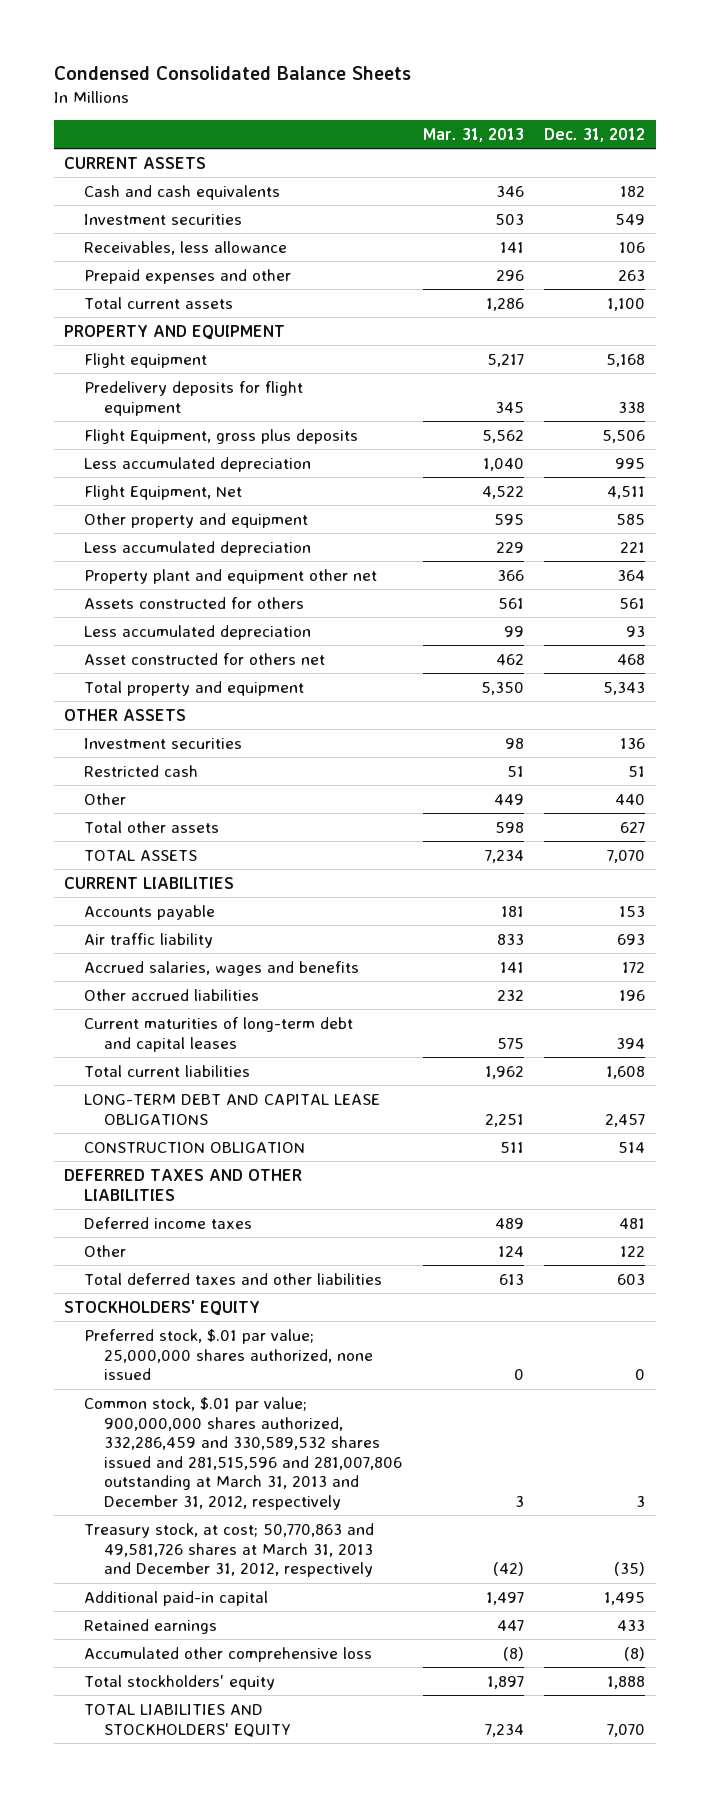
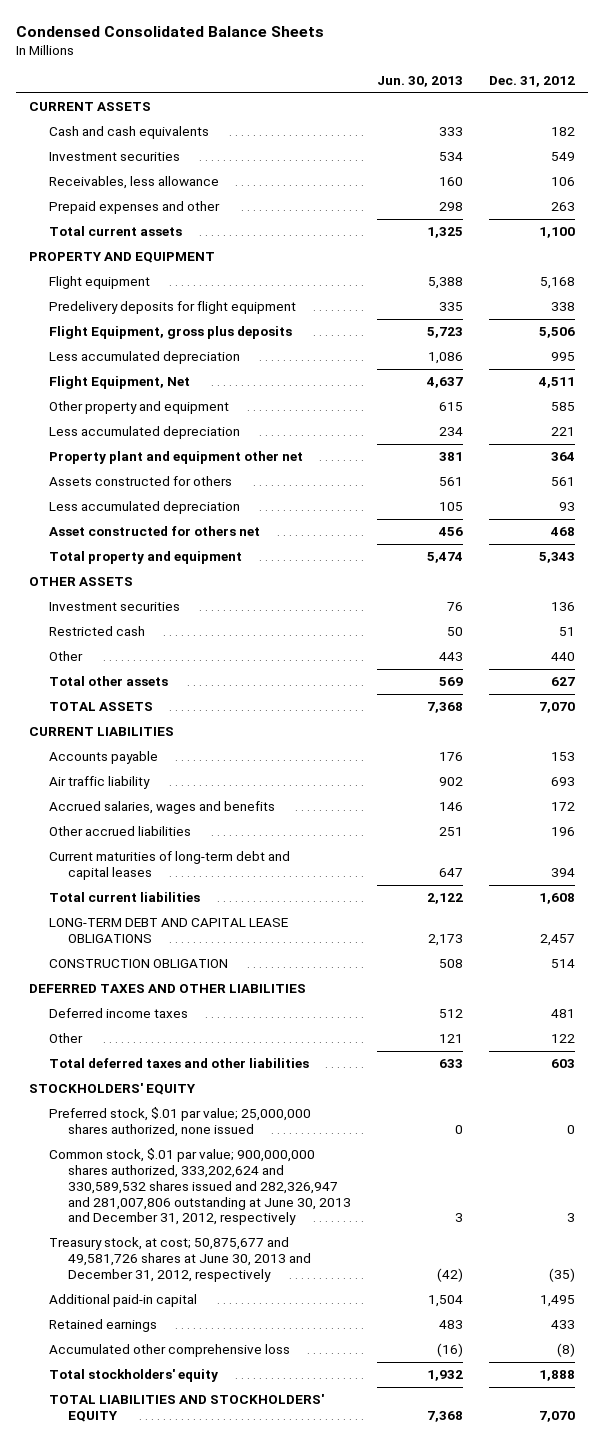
[422,127,524,142] Mar. 31, 2013 -> none
none -> [377,76,464,88] Jun. 30, 2013
[84,1396,403,1510] Common stock, $.01 par value; 900,000,000 shares authorized, 332,286,459 and 330,589,532 shares issued and 281,515,596 and 281,007,806 outstanding at March 31, 2013 and December 31, 2012, respectively -> [48,1148,351,1226] Common stock, $.01 par value; 900,000,000 shares authorized, 333,202,624 and 330,589,532 shares issued and 282,326,947 and 281,007,806 outstanding at June 30, 2013 and December 31, 2012, respectively
[84,1522,375,1578] Treasury stock, at cost; 50,770,863 and 49,581,726 shares at March 31, 2013 and December 31, 2012, respectively -> [48,1237,311,1282] Treasury stock, at cost; 50,875,677 and 49,581,726 shares at June 30, 2013 and December 31, 2012, respectively

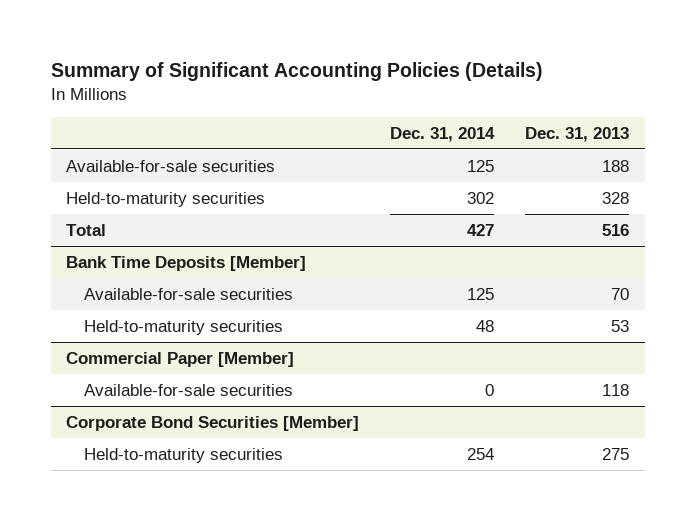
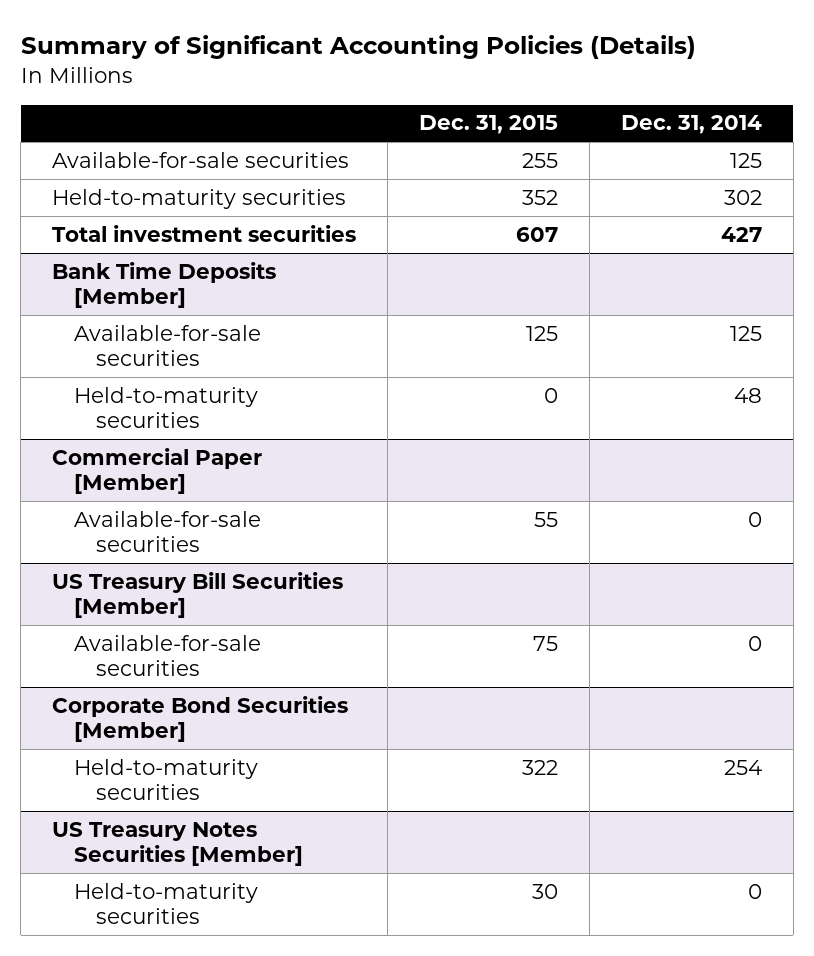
[525,126,630,142] Dec. 31, 2013 -> none
none -> [419,115,559,135] Dec. 31, 2015
[66,223,107,236] Total -> [52,224,357,242] Total investment securities
none -> [52,571,344,618] US Treasury Bill Securities [Member]
none -> [73,634,261,676] Available-for-sale securities
none -> [52,821,303,866] US Treasury Notes Securities [Member]
none -> [73,882,258,924] Held-to-maturity securities

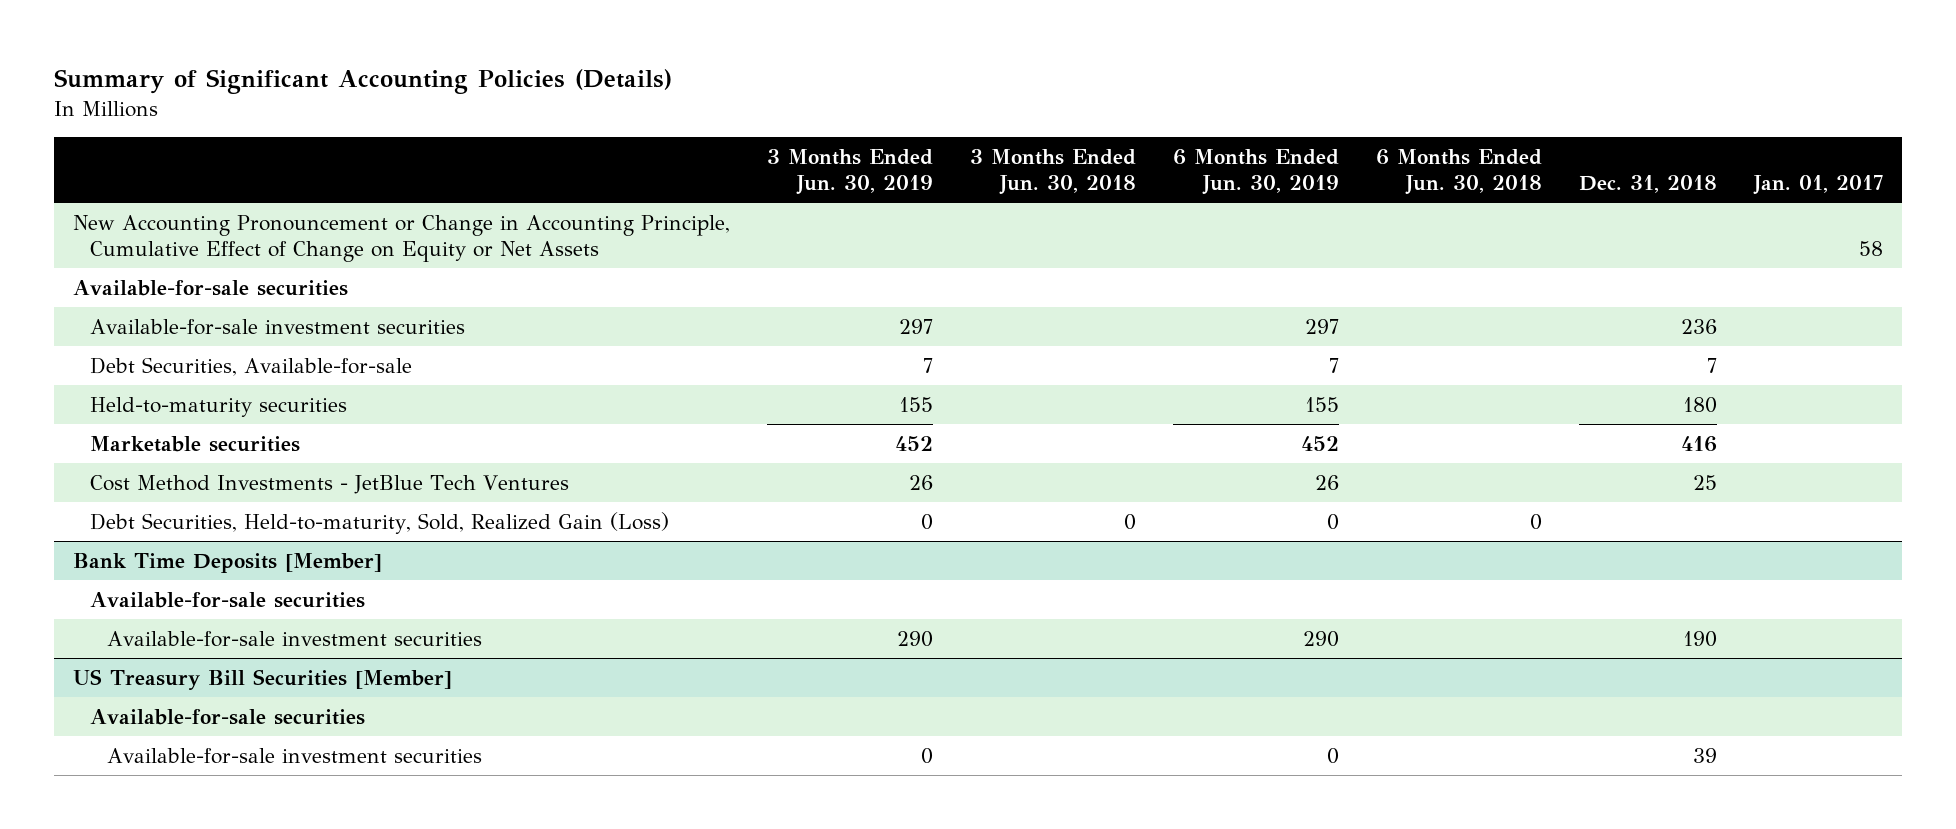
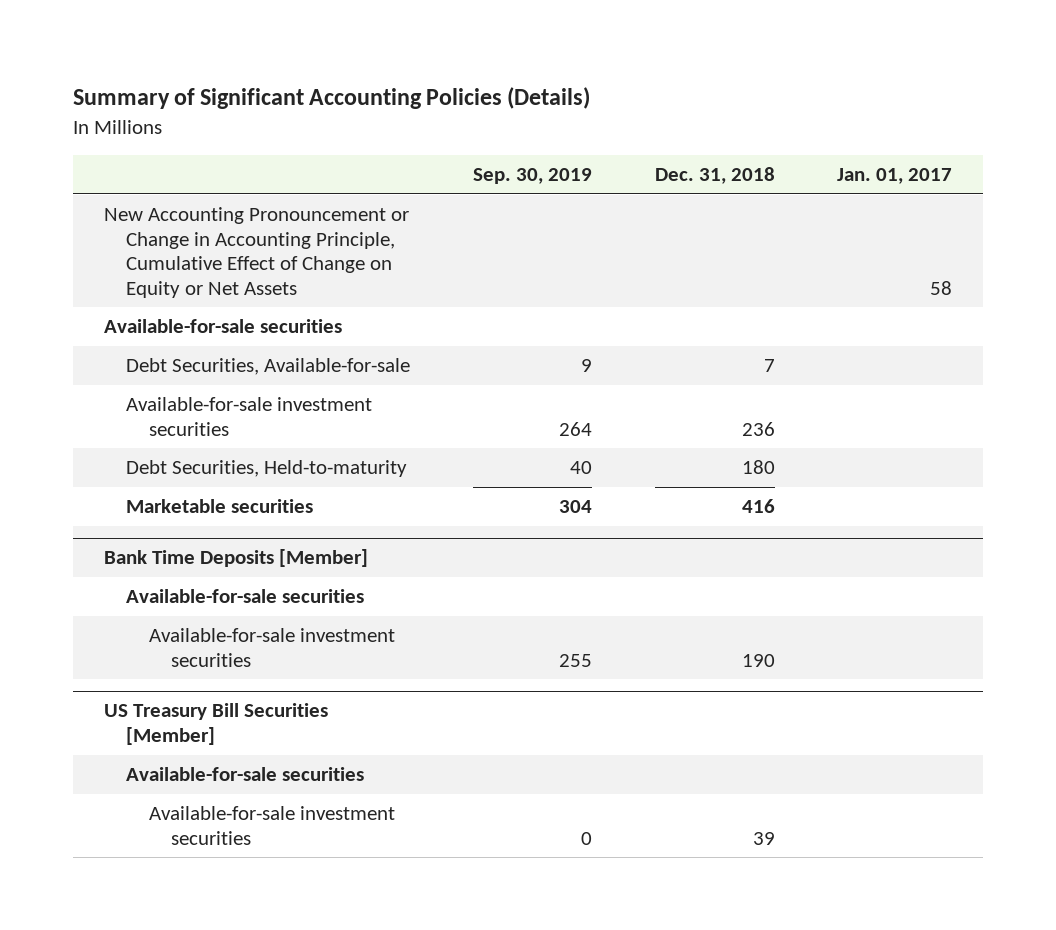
[766,148,933,195] 3 Months Ended Jun. 30, 2019 -> none
[969,148,1136,195] 3 Months Ended Jun. 30, 2018 -> none
[1173,148,1340,195] 6 Months Ended Jun. 30, 2019 -> none
[1376,148,1543,195] 6 Months Ended Jun. 30, 2018 -> none
none -> [472,168,592,185] Sep. 30, 2019
[90,319,466,336] Available-for-sale investment securities -> [126,397,373,436] Available-for-sale investment securities
[90,397,348,418] Held-to-maturity securities -> [126,460,408,478] Debt Securities, Held-to-maturity
[90,475,570,495] Cost Method Investments - JetBlue Tech Ventures -> none
[90,512,670,535] Debt Securities, Held-to-maturity, Sold, Realized Gain (Loss) -> none

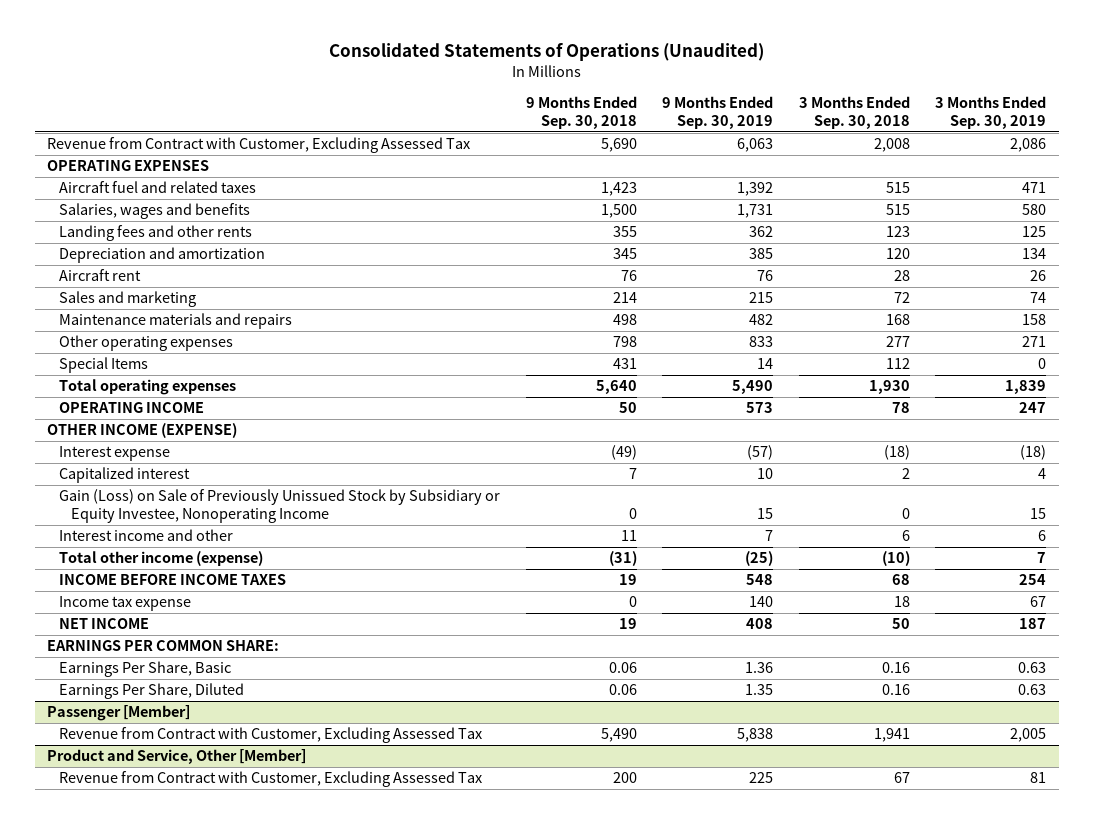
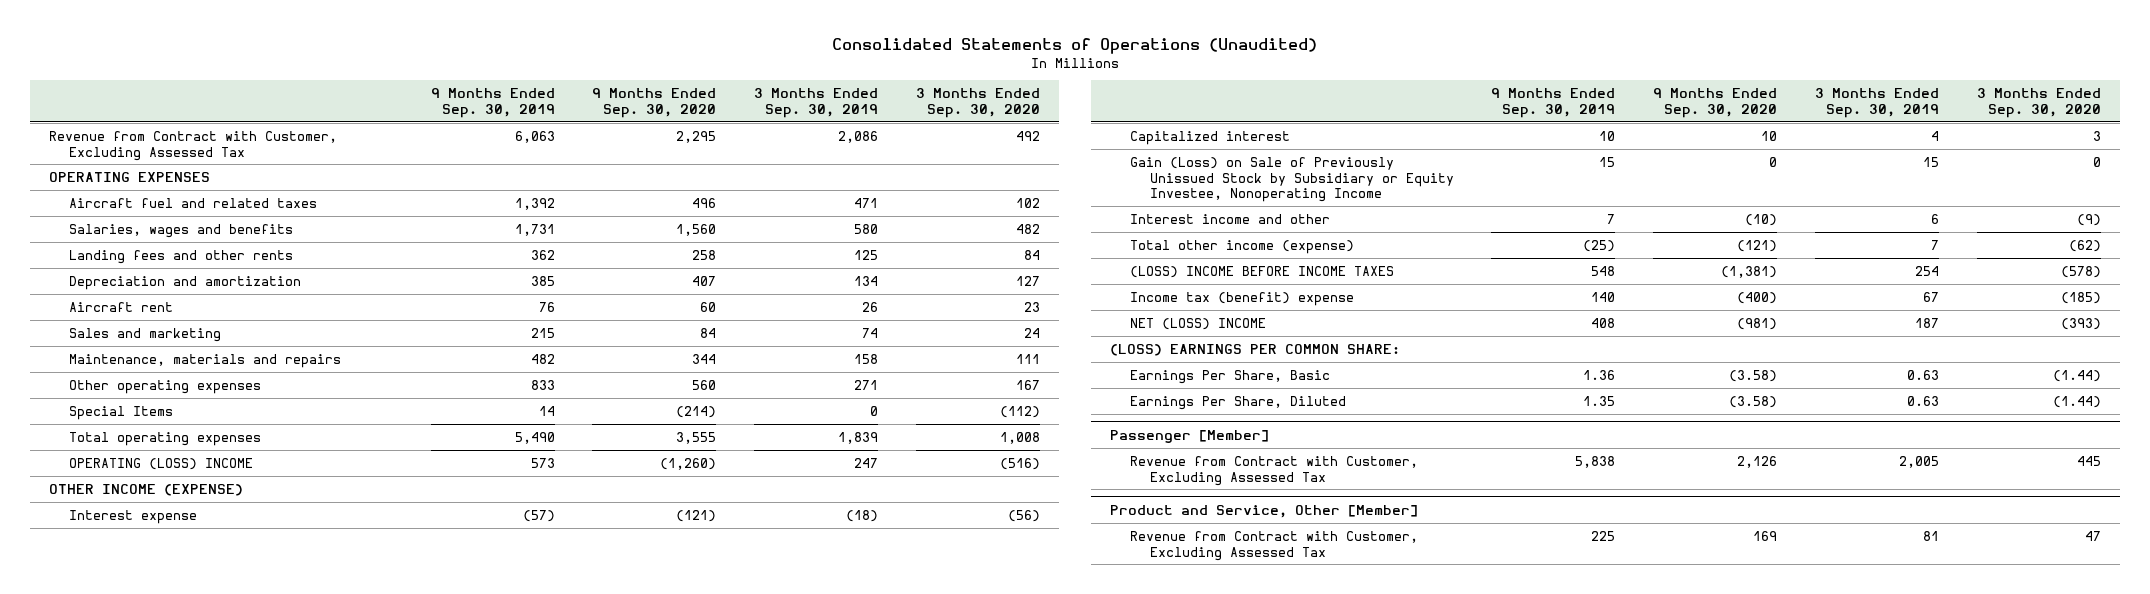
[525,96,637,130] 9 Months Ended Sep. 30, 2018 -> none
[798,96,910,130] 3 Months Ended Sep. 30, 2018 -> none
none -> [592,88,717,118] 9 Months Ended Sep. 30, 2020
none -> [915,88,1040,118] 3 Months Ended Sep. 30, 2020
[59,313,293,330] Maintenance materials and repairs -> [68,353,341,368] Maintenance, materials and repairs
[59,402,205,414] OPERATING INCOME -> [68,457,253,470] OPERATING (LOSS) INCOME
[59,574,287,586] INCOME BEFORE INCOME TAXES -> [1129,265,1394,278] (LOSS) INCOME BEFORE INCOME TAXES
[59,596,192,612] Income tax expense -> [1129,291,1354,306] Income tax (benefit) expense
[59,618,150,630] NET INCOME -> [1129,317,1266,330] NET (LOSS) INCOME
[47,640,280,652] EARNINGS PER COMMON SHARE: -> [1109,343,1400,356] (LOSS) EARNINGS PER COMMON SHARE:

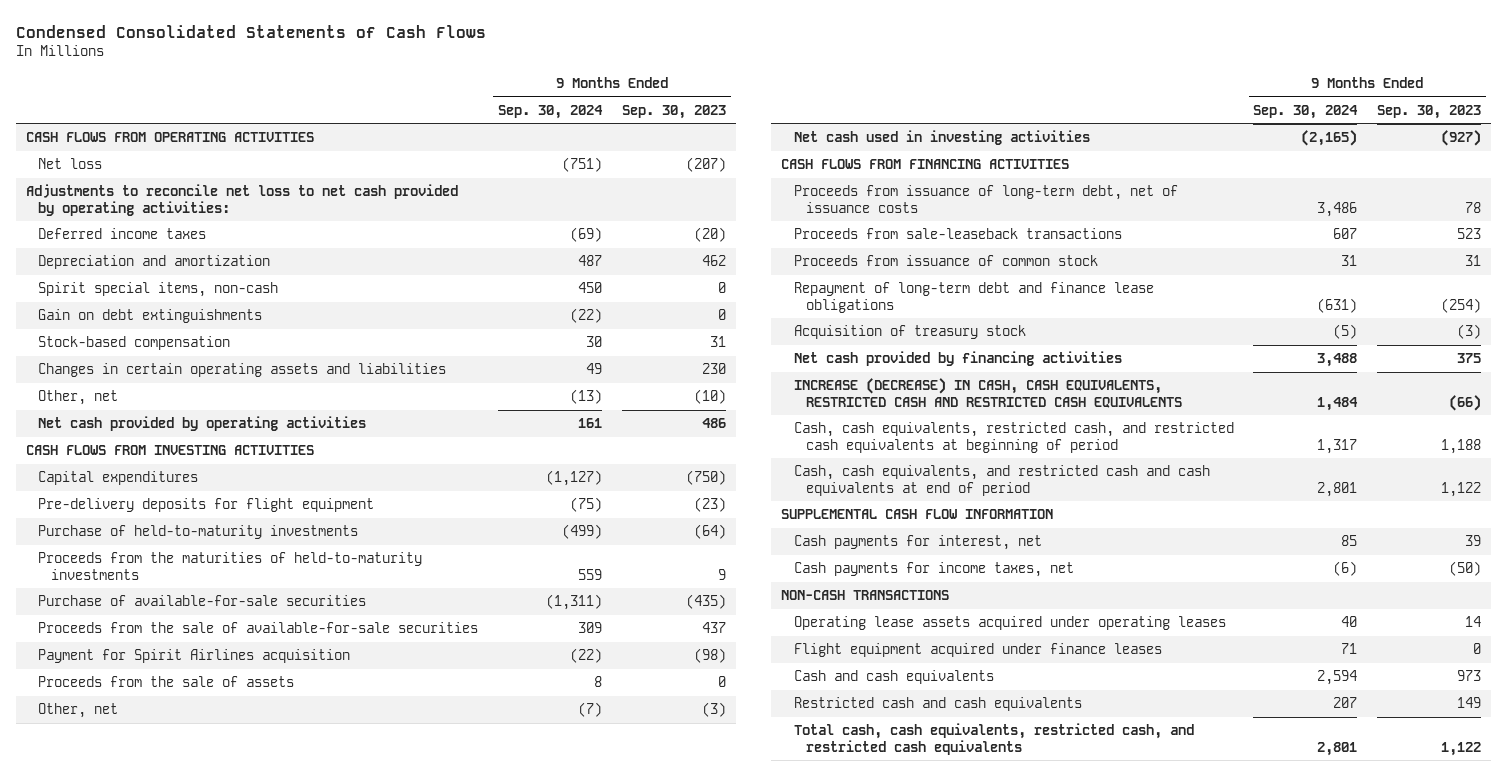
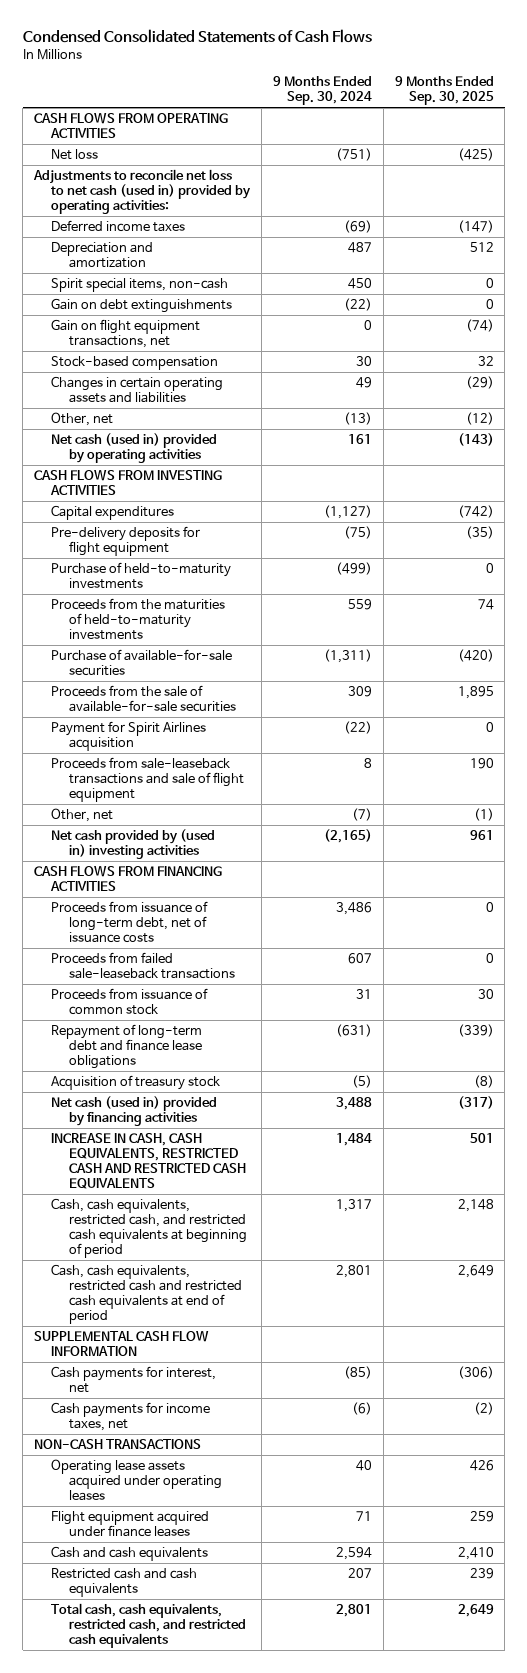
[622,105,727,120] Sep. 30, 2023 -> none
none -> [394,76,494,106] 9 Months Ended Sep. 30, 2025
[25,184,458,216] Adjustments to reconcile net loss to net cash provided by operating activities: -> [32,169,252,215] Adjustments to reconcile net loss to net cash (used in) provided by operating activities:
none -> [51,319,201,349] Gain on flight equipment transactions, net
[38,416,367,432] Net cash provided by operating activities -> [51,433,218,464] Net cash (used in) provided by operating activities
[38,676,295,688] Proceeds from the sale of assets -> [51,757,245,803] Proceeds from sale-leaseback transactions and sale of flight equipment
[793,130,1090,146] Net cash used in investing activities -> [51,829,216,860] Net cash provided by (used in) investing activities
[793,228,1122,240] Proceeds from sale-leaseback transactions -> [51,952,236,980] Proceeds from failed sale-leaseback transactions
[793,351,1122,367] Net cash provided by financing activities -> [51,1096,218,1127] Net cash (used in) provided by financing activities
[793,378,1183,408] INCREASE (DECREASE) IN CASH, CASH EQUIVALENTS, RESTRICTED CASH AND RESTRICTED CASH EQUIVALENTS -> [51,1133,247,1190] INCREASE IN CASH, CASH EQUIVALENTS, RESTRICTED CASH AND RESTRICTED CASH EQUIVALENTS
[793,465,1210,496] Cash, cash equivalents, and restricted cash and cash equivalents at end of period -> [51,1264,243,1325] Cash, cash equivalents, restricted cash and restricted cash equivalents at end of period
[1341,535,1358,547] 85 -> [344,1366,373,1380] (85)

